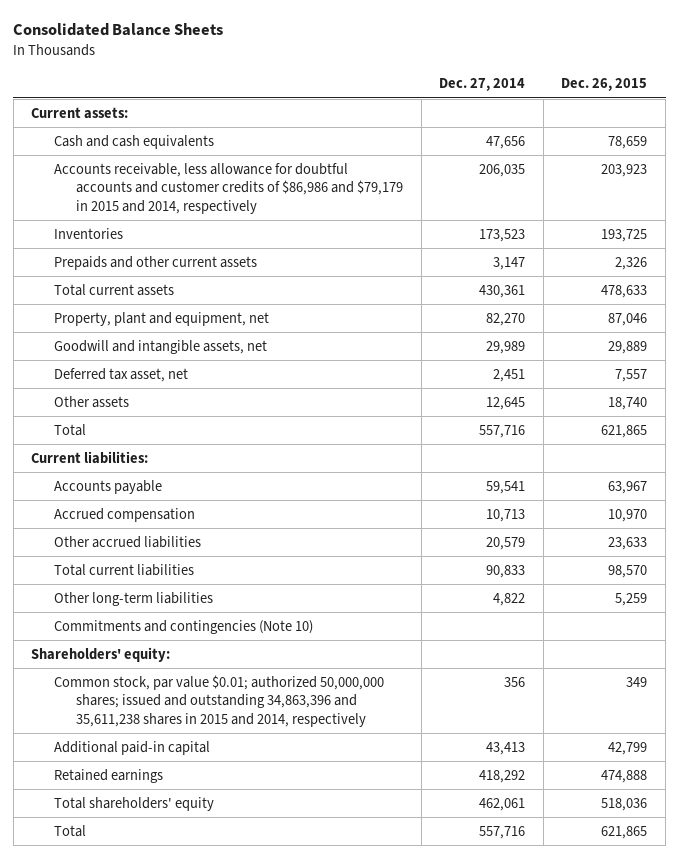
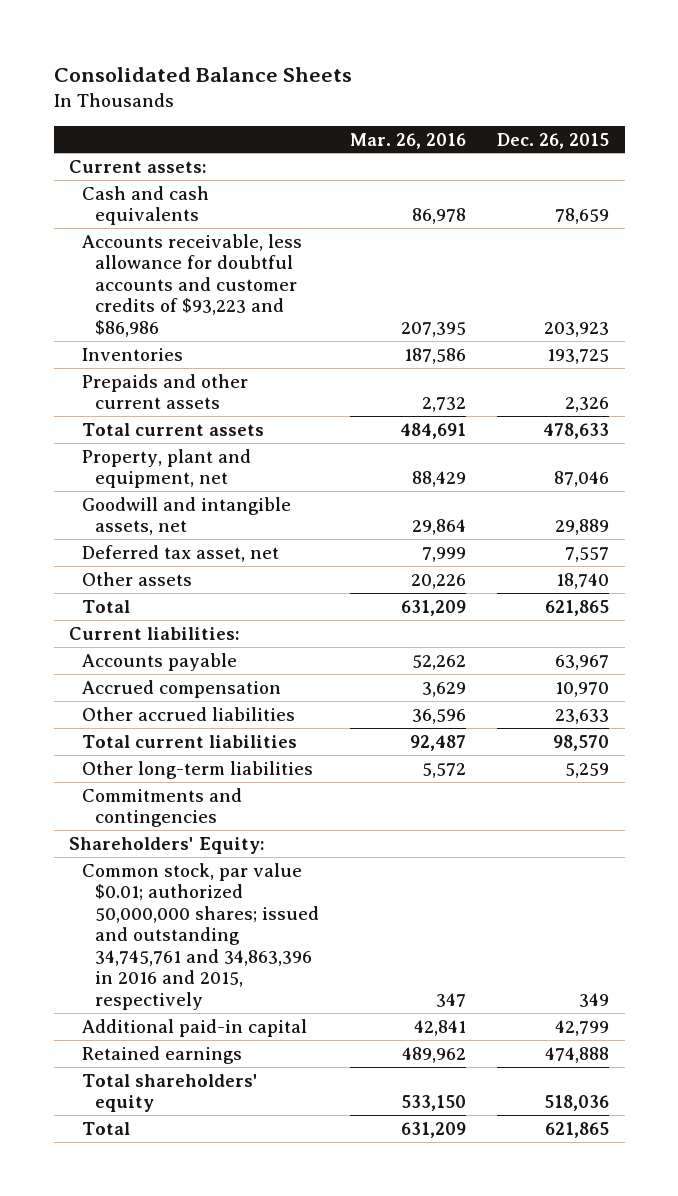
[439,78,526,92] Dec. 27, 2014 -> none
none -> [350,132,467,149] Mar. 26, 2016
[53,162,404,214] Accounts receivable, less allowance for doubtful accounts and customer credits of $86,986 and $79,179 in 2015 and 2014, respectively -> [82,233,303,337] Accounts receivable, less allowance for doubtful accounts and customer credits of $93,223 and $86,986
[53,619,313,634] Commitments and contingencies (Note 10) -> [82,787,243,828] Commitments and contingencies
[31,646,171,662] Shareholders' equity: -> [69,836,266,854] Shareholders' Equity:
[53,674,384,727] Common stock, par value $0.01; authorized 50,000,000 shares; issued and outstanding 34,863,396 and 35,611,238 shares in 2015 and 2014, respectively -> [82,862,320,1011] Common stock, par value $0.01; authorized 50,000,000 shares; issued and outstanding 34,745,761 and 34,863,396 in 2016 and 2015, respectively

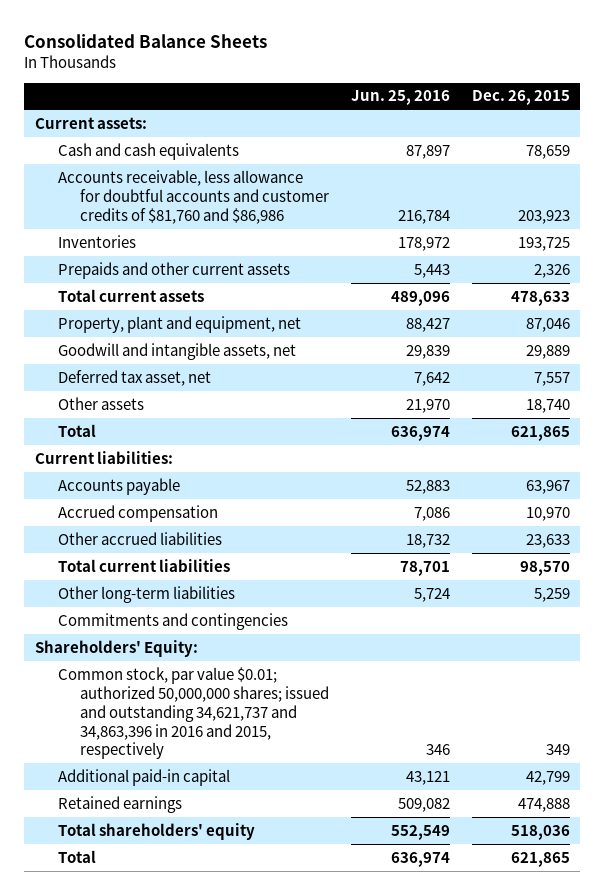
[350,132,467,149] Mar. 26, 2016 -> none
none -> [350,90,450,106] Jun. 25, 2016
[82,233,303,337] Accounts receivable, less allowance for doubtful accounts and customer credits of $93,223 and $86,986 -> [57,169,329,224] Accounts receivable, less allowance for doubtful accounts and customer credits of $81,760 and $86,986
[82,862,320,1011] Common stock, par value $0.01; authorized 50,000,000 shares; issued and outstanding 34,745,761 and 34,863,396 in 2016 and 2015, respectively -> [57,666,329,760] Common stock, par value $0.01; authorized 50,000,000 shares; issued and outstanding 34,621,737 and 34,863,396 in 2016 and 2015, respectively

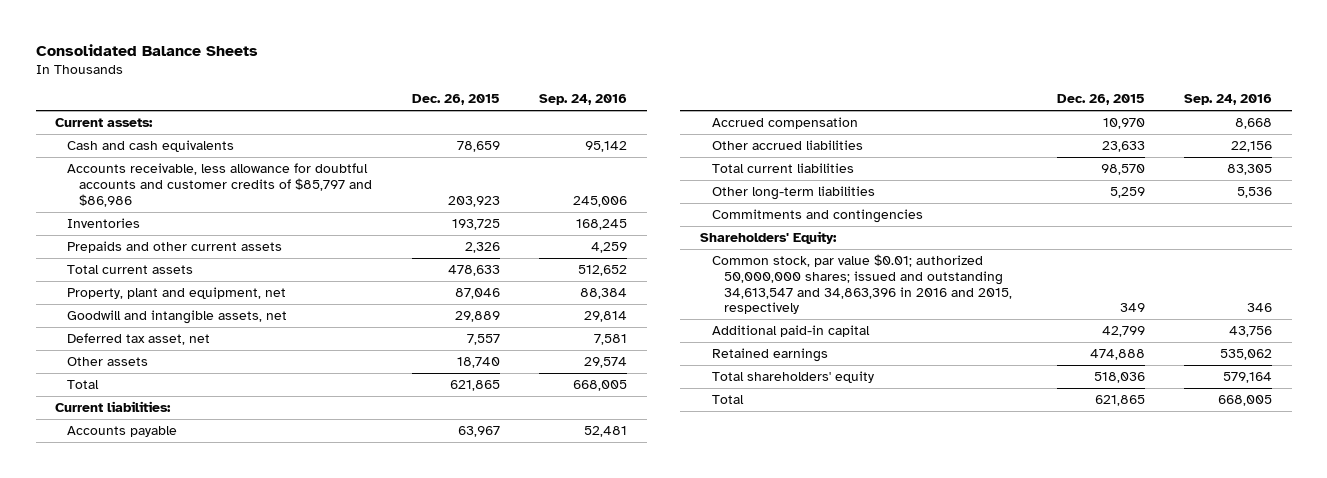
[350,90,450,106] Jun. 25, 2016 -> none
none -> [539,94,628,106] Sep. 24, 2016
[57,169,329,224] Accounts receivable, less allowance for doubtful accounts and customer credits of $81,760 and $86,986 -> [67,162,373,207] Accounts receivable, less allowance for doubtful accounts and customer credits of $85,797 and $86,986
[57,666,329,760] Common stock, par value $0.01; authorized 50,000,000 shares; issued and outstanding 34,621,737 and 34,863,396 in 2016 and 2015, respectively -> [712,253,1013,315] Common stock, par value $0.01; authorized 50,000,000 shares; issued and outstanding 34,613,547 and 34,863,396 in 2016 and 2015, respectively

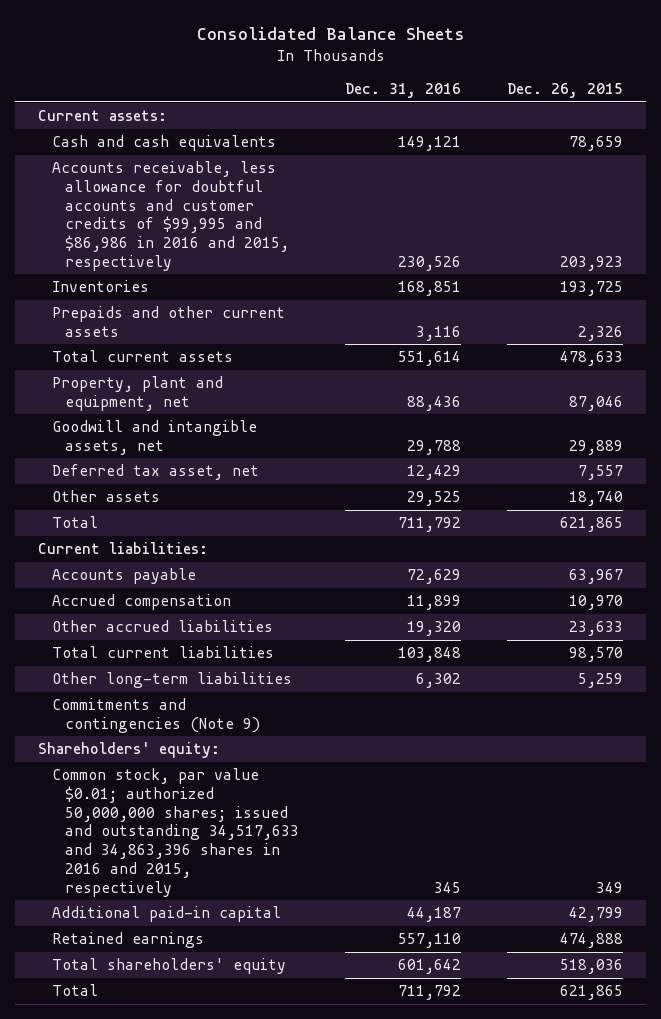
[539,94,628,106] Sep. 24, 2016 -> none
none -> [345,83,462,99] Dec. 31, 2016
[67,162,373,207] Accounts receivable, less allowance for doubtful accounts and customer credits of $85,797 and $86,986 -> [51,161,290,271] Accounts receivable, less allowance for doubtful accounts and customer credits of $99,995 and $86,986 in 2016 and 2015, respectively
[712,208,924,223] Commitments and contingencies -> [51,698,261,733] Commitments and contingencies (Note 9)
[699,230,837,244] Shareholders' Equity: -> [38,742,221,759] Shareholders' equity:
[712,253,1013,315] Common stock, par value $0.01; authorized 50,000,000 shares; issued and outstanding 34,613,547 and 34,863,396 in 2016 and 2015, respectively -> [51,768,300,897] Common stock, par value $0.01; authorized 50,000,000 shares; issued and outstanding 34,517,633 and 34,863,396 shares in 2016 and 2015, respectively

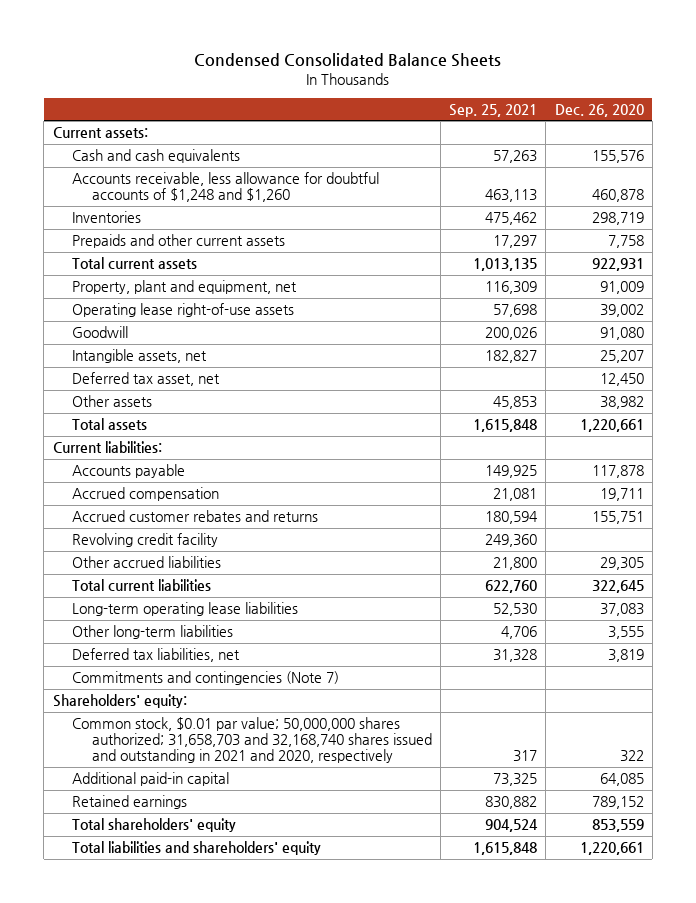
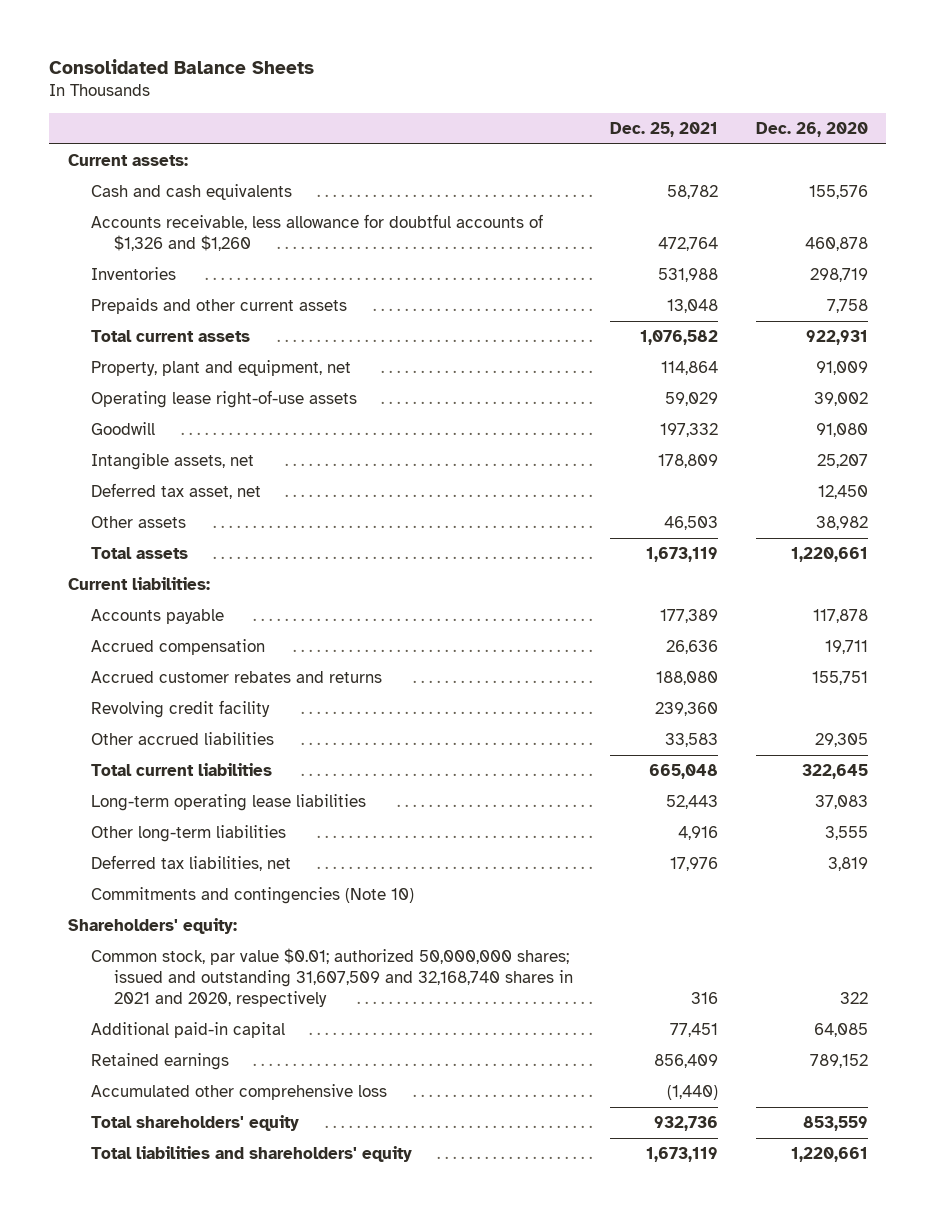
[194,53,502,68] Condensed Consolidated Balance Sheets -> [48,59,314,75] Consolidated Balance Sheets
[449,103,538,117] Sep. 25, 2021 -> none
none -> [610,121,719,137] Dec. 25, 2021
[72,172,380,203] Accounts receivable, less allowance for doubtful accounts of $1,248 and $1,260 -> [90,214,543,251] Accounts receivable, less allowance for doubtful accounts of $1,326 and $1,260
[72,671,340,686] Commitments and contingencies (Note 7) -> [90,887,414,905] Commitments and contingencies (Note 10)
[72,717,432,764] Common stock, $0.01 par value; 50,000,000 shares authorized; 31,658,703 and 32,168,740 shares issued and outstanding in 2021 and 2020, respectively -> [90,948,573,1007] Common stock, par value $0.01; authorized 50,000,000 shares; issued and outstanding 31,607,509 and 32,168,740 shares in 2021 and 2020, respectively
none -> [90,1084,387,1101] Accumulated other comprehensive loss

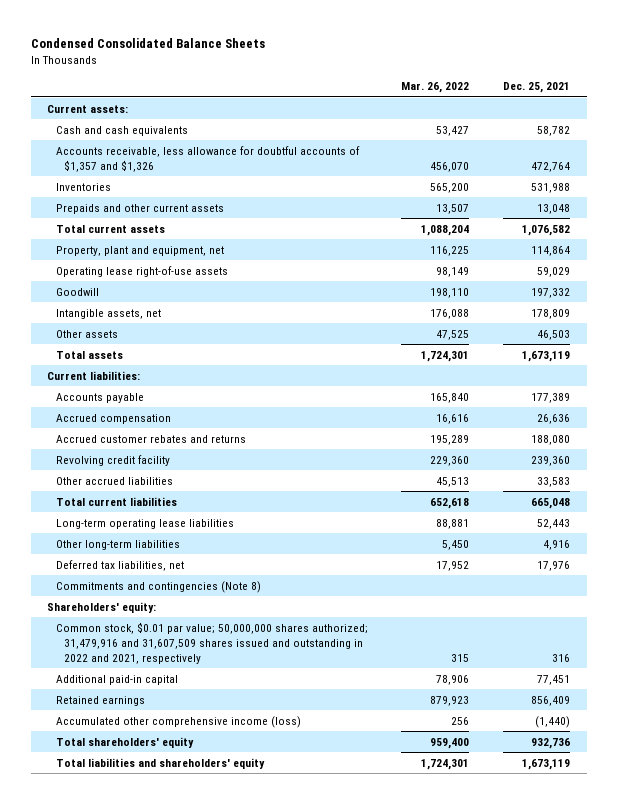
[48,59,314,75] Consolidated Balance Sheets -> [30,38,265,49] Condensed Consolidated Balance Sheets
[755,121,868,137] Dec. 26, 2020 -> none
none -> [401,82,470,94] Mar. 26, 2022
[90,214,543,251] Accounts receivable, less allowance for doubtful accounts of $1,326 and $1,260 -> [55,145,360,172] Accounts receivable, less allowance for doubtful accounts of $1,357 and $1,326
[90,483,261,500] Deferred tax asset, net -> none
[90,887,414,905] Commitments and contingencies (Note 10) -> [55,580,261,593] Commitments and contingencies (Note 8)
[90,948,573,1007] Common stock, par value $0.01; authorized 50,000,000 shares; issued and outstanding 31,607,509 and 32,168,740 shares in 2021 and 2020, respectively -> [55,621,368,664] Common stock, $0.01 par value; 50,000,000 shares authorized; 31,479,916 and 31,607,509 shares issued and outstanding in 2022 and 2021, respectively
[90,1084,387,1101] Accumulated other comprehensive loss -> [55,715,301,728] Accumulated other comprehensive income (loss)

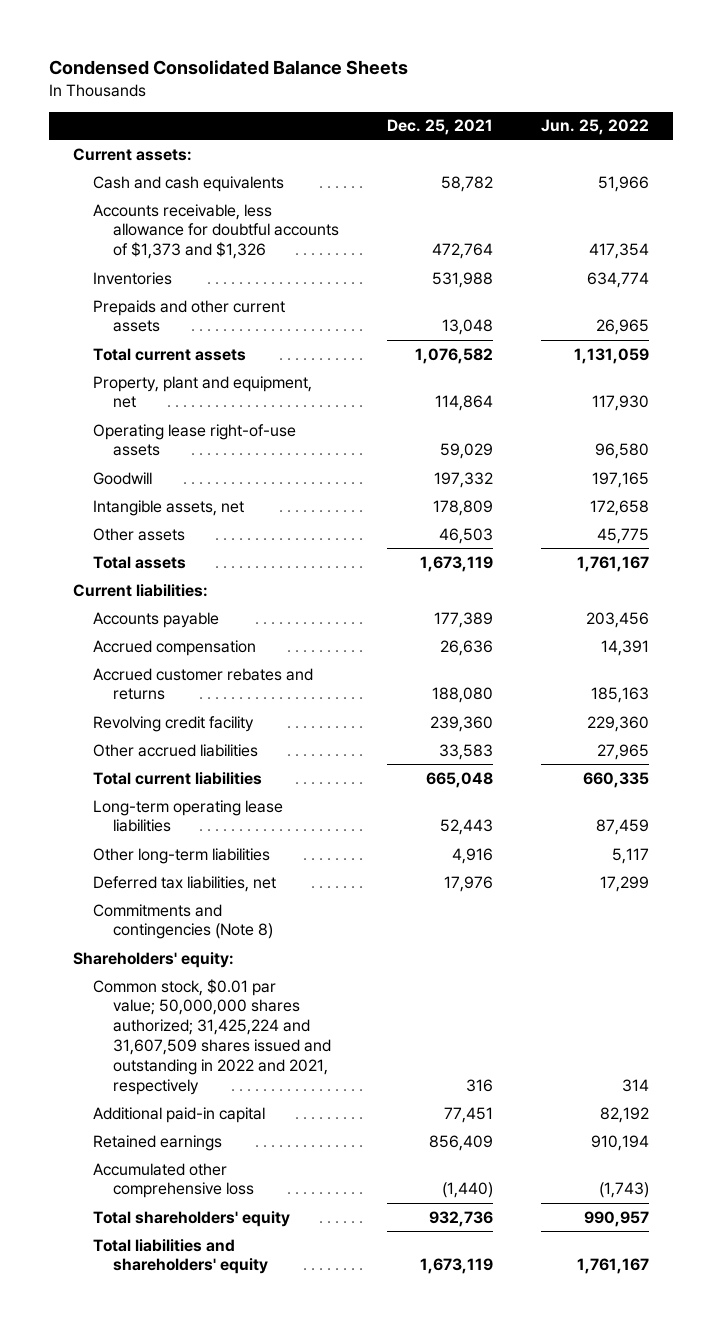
[401,82,470,94] Mar. 26, 2022 -> none
none -> [540,119,649,136] Jun. 25, 2022
[55,145,360,172] Accounts receivable, less allowance for doubtful accounts of $1,357 and $1,326 -> [93,203,339,260] Accounts receivable, less allowance for doubtful accounts of $1,373 and $1,326
[55,621,368,664] Common stock, $0.01 par value; 50,000,000 shares authorized; 31,479,916 and 31,607,509 shares issued and outstanding in 2022 and 2021, respectively -> [93,978,331,1096] Common stock, $0.01 par value; 50,000,000 shares authorized; 31,425,224 and 31,607,509 shares issued and outstanding in 2022 and 2021, respectively
[55,715,301,728] Accumulated other comprehensive income (loss) -> [93,1162,254,1199] Accumulated other comprehensive loss

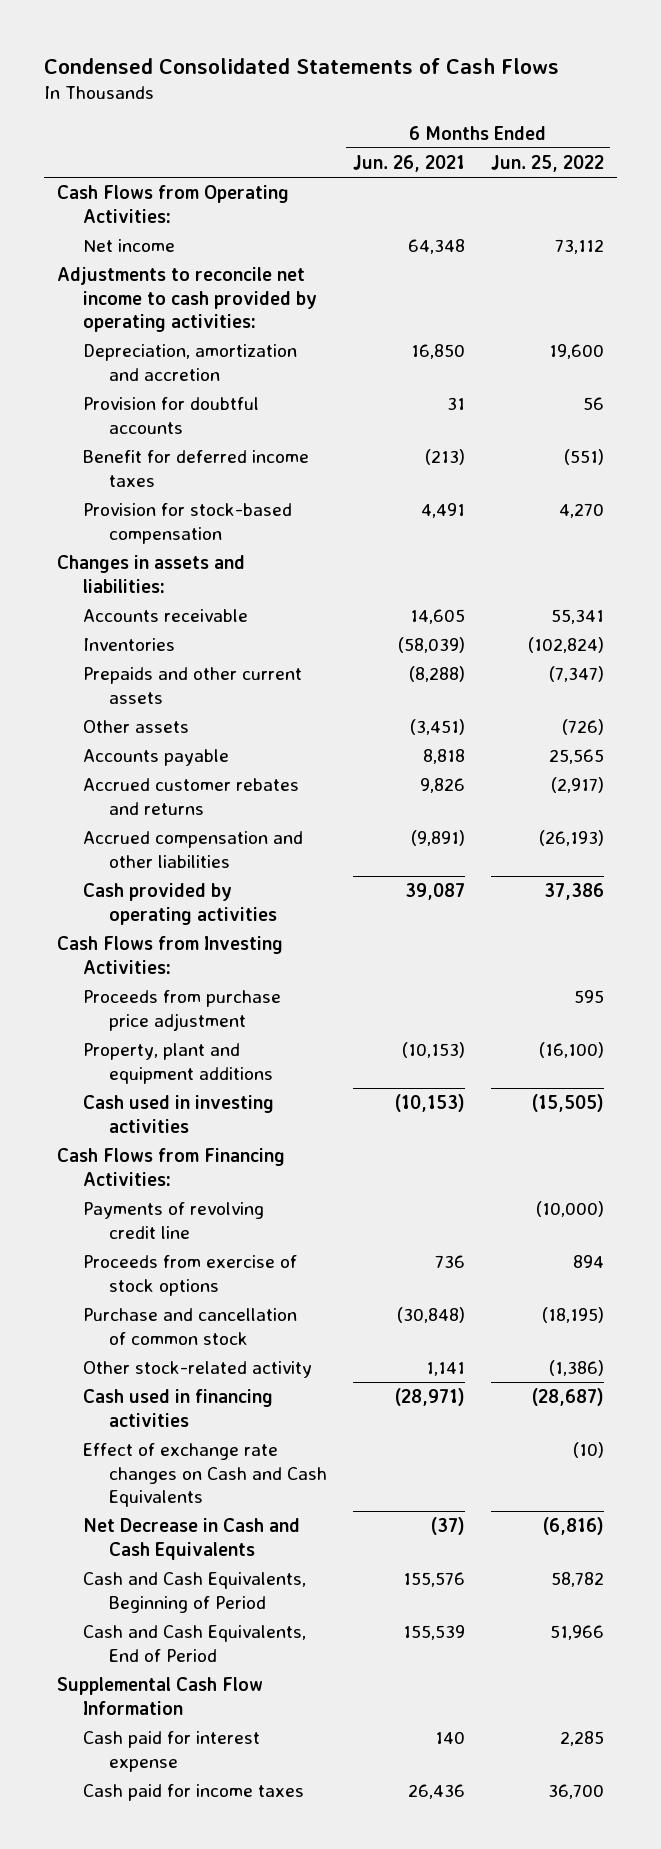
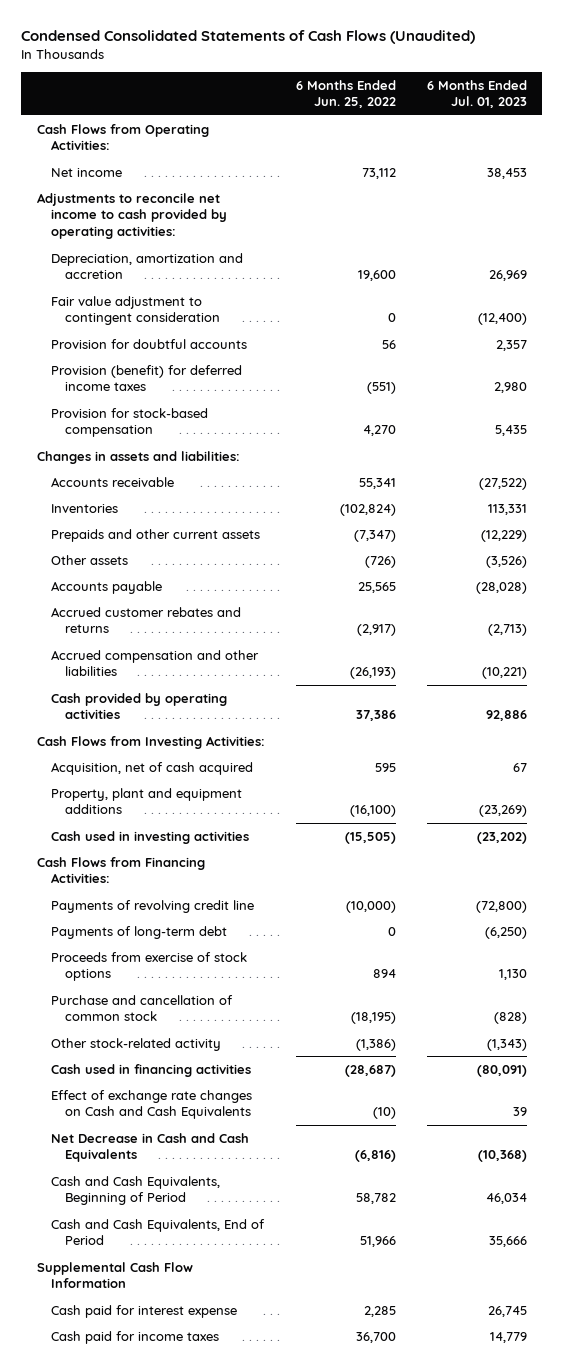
[44,57,560,74] Condensed Consolidated Statements of Cash Flows -> [21,30,476,45] Condensed Consolidated Statements of Cash Flows (Unaudited)
[352,154,465,172] Jun. 26, 2021 -> none
none -> [426,79,527,109] 6 Months Ended Jul. 01, 2023
none -> [50,295,221,326] Fair value adjustment to contingent consideration
[83,450,310,487] Benefit for deferred income taxes -> [50,364,242,392] Provision (benefit) for deferred income taxes
[83,990,282,1031] Proceeds from purchase price adjustment -> [50,761,253,775] Acquisition, net of cash acquired
none -> [50,925,227,939] Payments of long-term debt

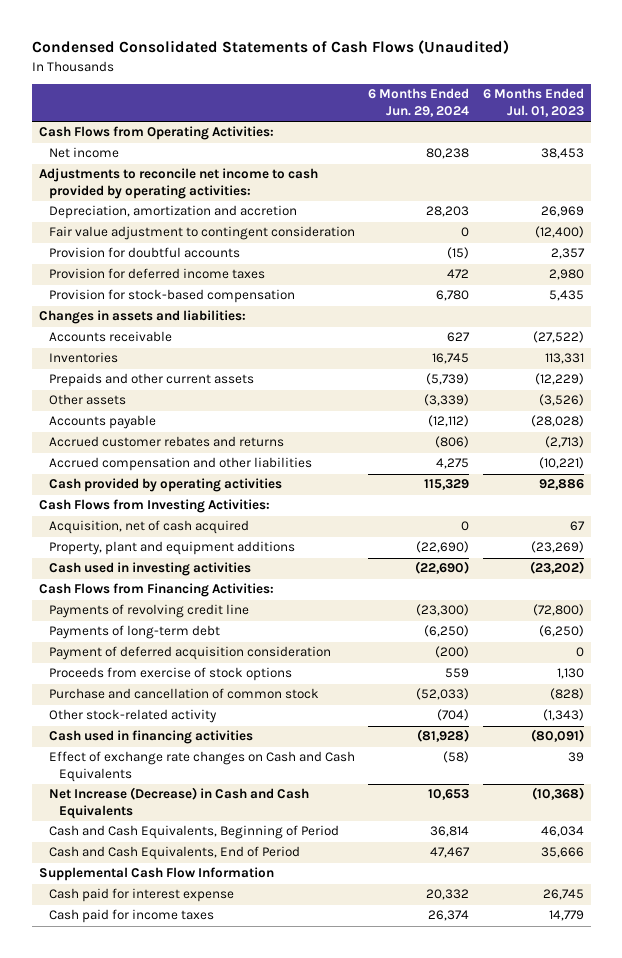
[295,79,396,109] 6 Months Ended Jun. 25, 2022 -> none
none -> [368,88,470,118] 6 Months Ended Jun. 29, 2024
[50,364,242,392] Provision (benefit) for deferred income taxes -> [48,268,265,280] Provision for deferred income taxes
none -> [48,646,331,661] Payment of deferred acquisition consideration
[50,1132,249,1163] Net Decrease in Cash and Cash Equivalents -> [48,787,309,820] Net Increase (Decrease) in Cash and Cash Equivalents

